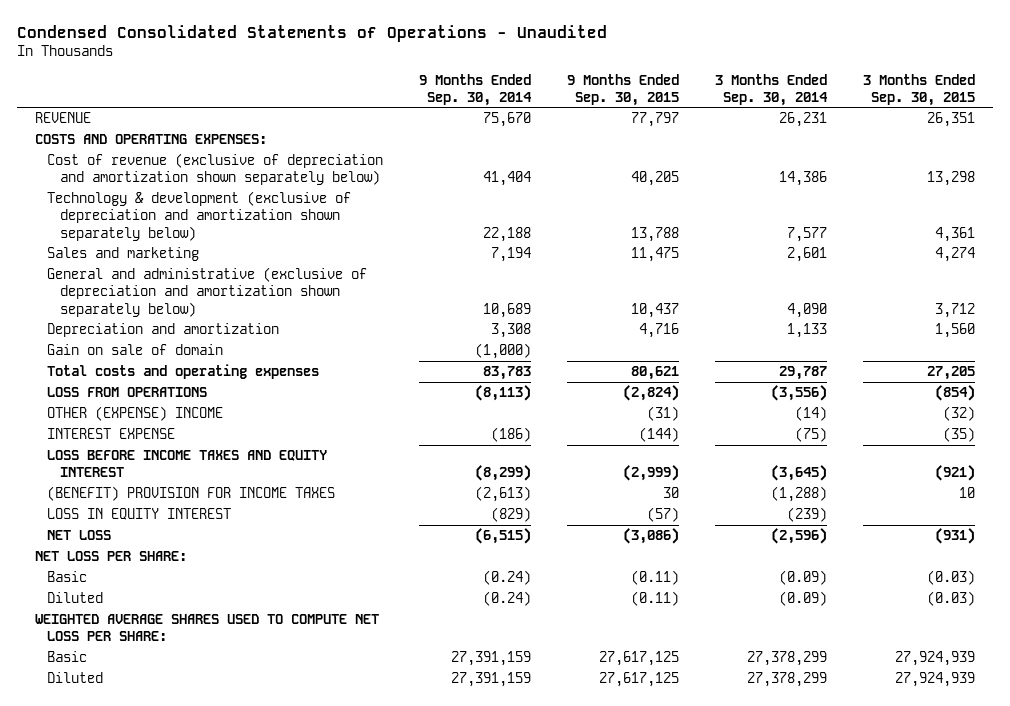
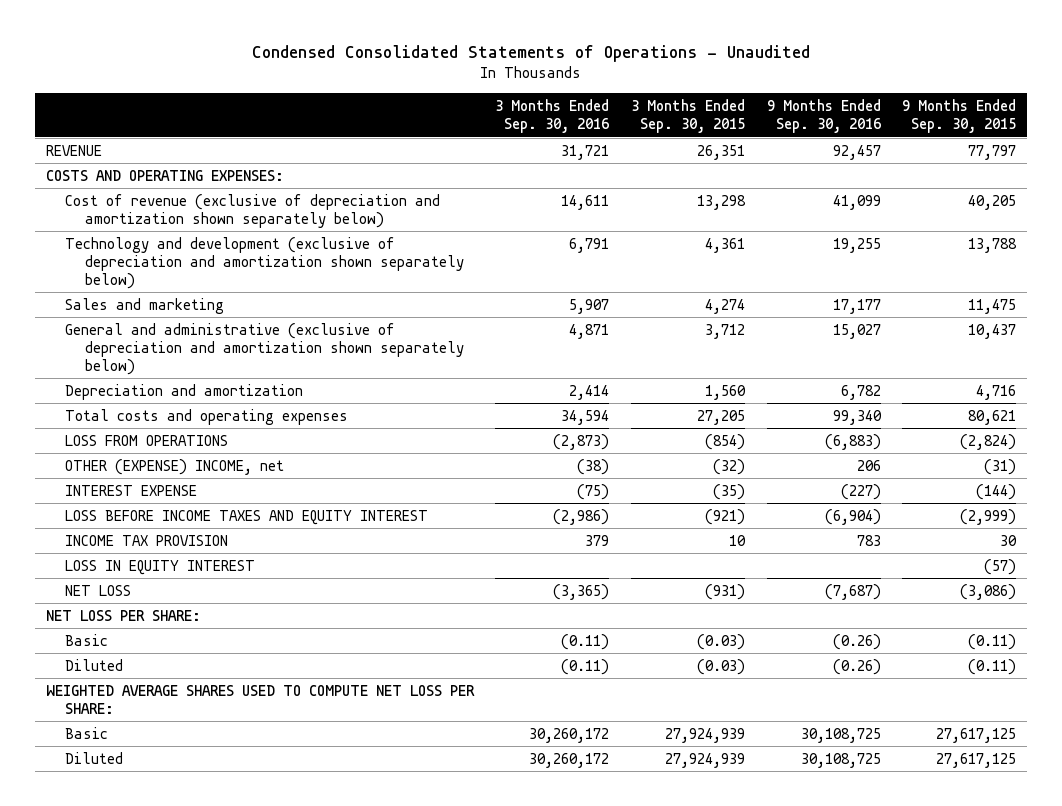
[419,73,533,106] 9 Months Ended Sep. 30, 2014 -> none
[715,73,829,106] 3 Months Ended Sep. 30, 2014 -> none
none -> [495,99,610,134] 3 Months Ended Sep. 30, 2016
none -> [766,99,881,134] 9 Months Ended Sep. 30, 2016
[47,191,352,241] Technology & development (exclusive of depreciation and amortization shown separately below) -> [65,236,465,289] Technology and development (exclusive of depreciation and amortization shown separately below)
[47,344,224,356] Gain on sale of domain -> none
[47,406,224,422] OTHER (EXPENSE) INCOME -> [65,458,285,475] OTHER (EXPENSE) INCOME, net
[47,486,336,502] (BENEFIT) PROVISION FOR INCOME TAXES -> [65,534,229,546] INCOME TAX PROVISION

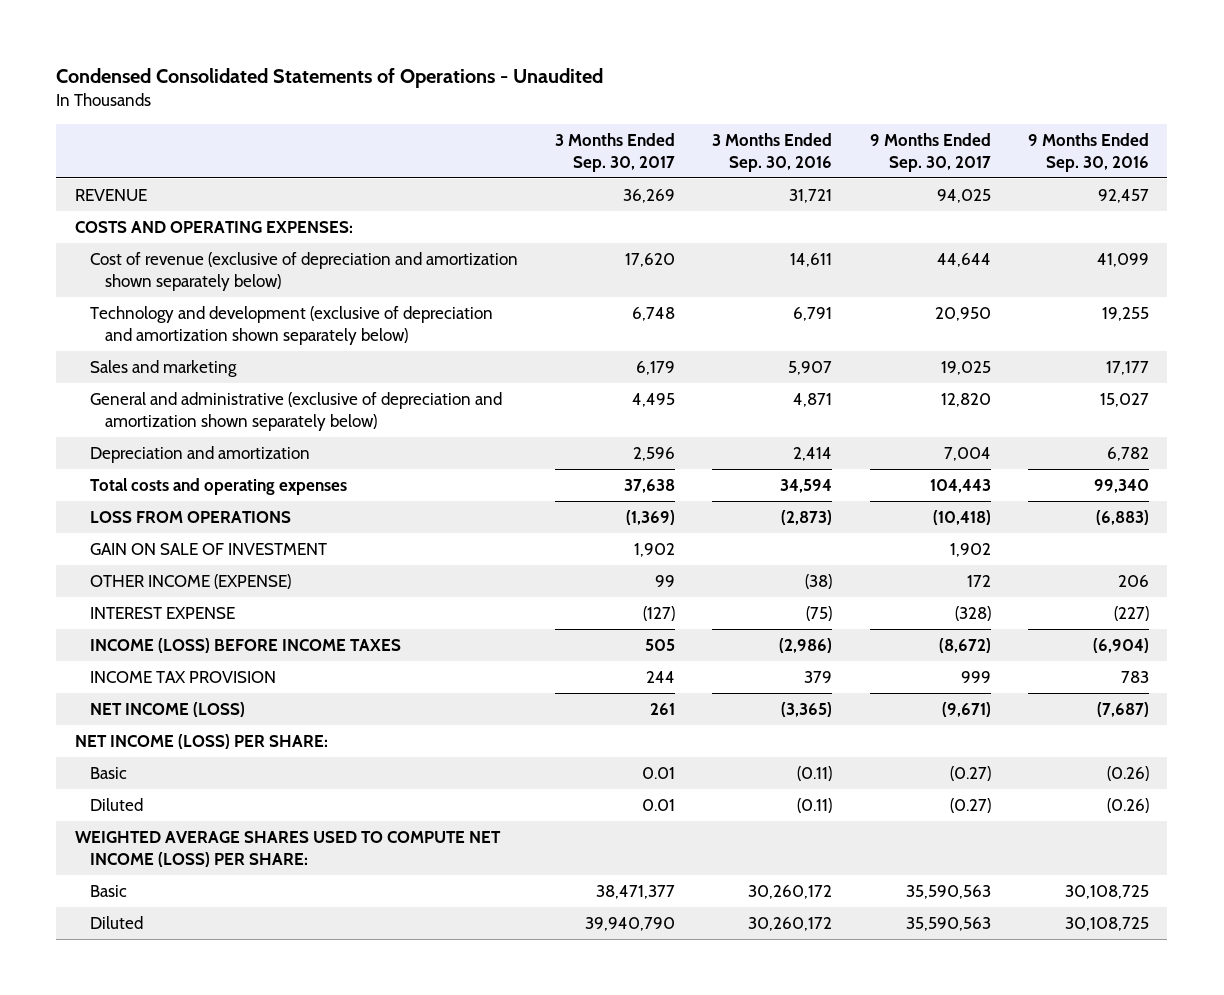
[630,99,745,134] 3 Months Ended Sep. 30, 2015 -> none
[902,99,1017,134] 9 Months Ended Sep. 30, 2015 -> none
none -> [555,132,676,172] 3 Months Ended Sep. 30, 2017
none -> [869,132,991,172] 9 Months Ended Sep. 30, 2017
none -> [89,542,327,555] GAIN ON SALE OF INVESTMENT
[65,458,285,475] OTHER (EXPENSE) INCOME, net -> [89,573,291,589] OTHER INCOME (EXPENSE)
[65,509,429,525] LOSS BEFORE INCOME TAXES AND EQUITY INTEREST -> [89,637,401,653] INCOME (LOSS) BEFORE INCOME TAXES
[65,559,256,575] LOSS IN EQUITY INTEREST -> none
[65,584,132,596] NET LOSS -> [89,701,245,717] NET INCOME (LOSS)
[45,609,201,621] NET LOSS PER SHARE: -> [75,733,329,749] NET INCOME (LOSS) PER SHARE:
[45,684,475,714] WEIGHTED AVERAGE SHARES USED TO COMPUTE NET LOSS PER SHARE: -> [75,830,502,868] WEIGHTED AVERAGE SHARES USED TO COMPUTE NET INCOME (LOSS) PER SHARE:

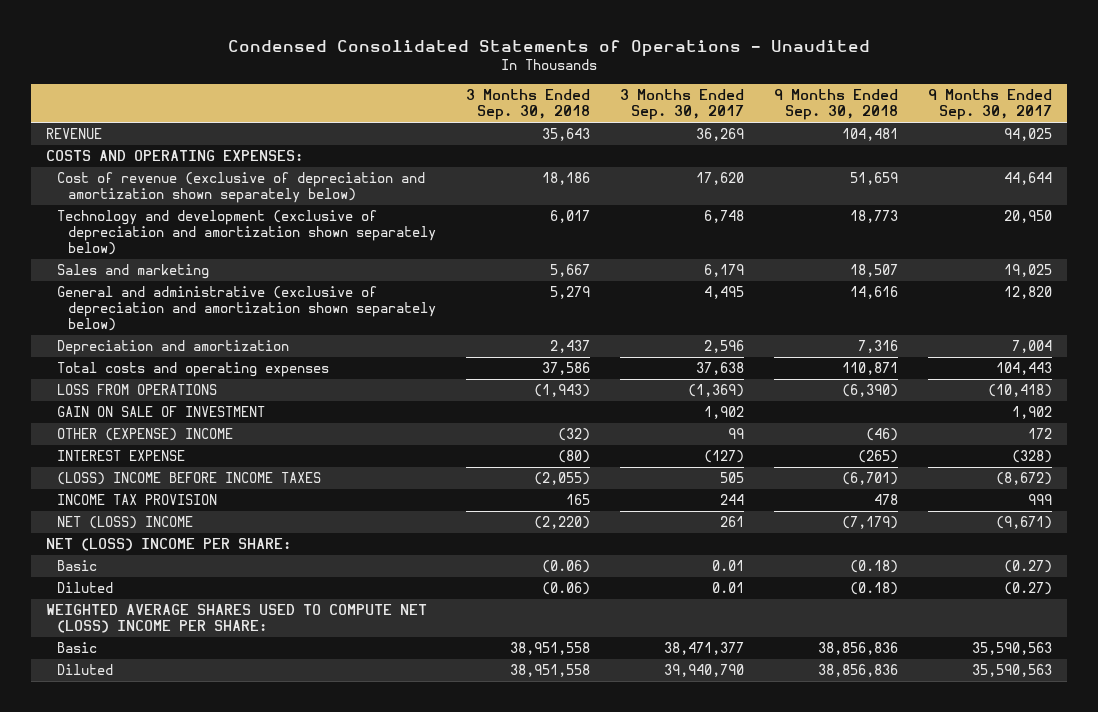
[712,132,833,172] 3 Months Ended Sep. 30, 2016 -> none
[1027,132,1149,172] 9 Months Ended Sep. 30, 2016 -> none
none -> [465,89,590,121] 3 Months Ended Sep. 30, 2018
none -> [774,89,899,121] 9 Months Ended Sep. 30, 2018
[89,573,291,589] OTHER INCOME (EXPENSE) -> [56,428,233,442] OTHER (EXPENSE) INCOME
[89,637,401,653] INCOME (LOSS) BEFORE INCOME TAXES -> [56,472,321,486] (LOSS) INCOME BEFORE INCOME TAXES
[89,701,245,717] NET INCOME (LOSS) -> [56,516,193,530] NET (LOSS) INCOME
[75,733,329,749] NET INCOME (LOSS) PER SHARE: -> [45,538,291,552] NET (LOSS) INCOME PER SHARE:
[75,830,502,868] WEIGHTED AVERAGE SHARES USED TO COMPUTE NET INCOME (LOSS) PER SHARE: -> [45,604,427,634] WEIGHTED AVERAGE SHARES USED TO COMPUTE NET (LOSS) INCOME PER SHARE:

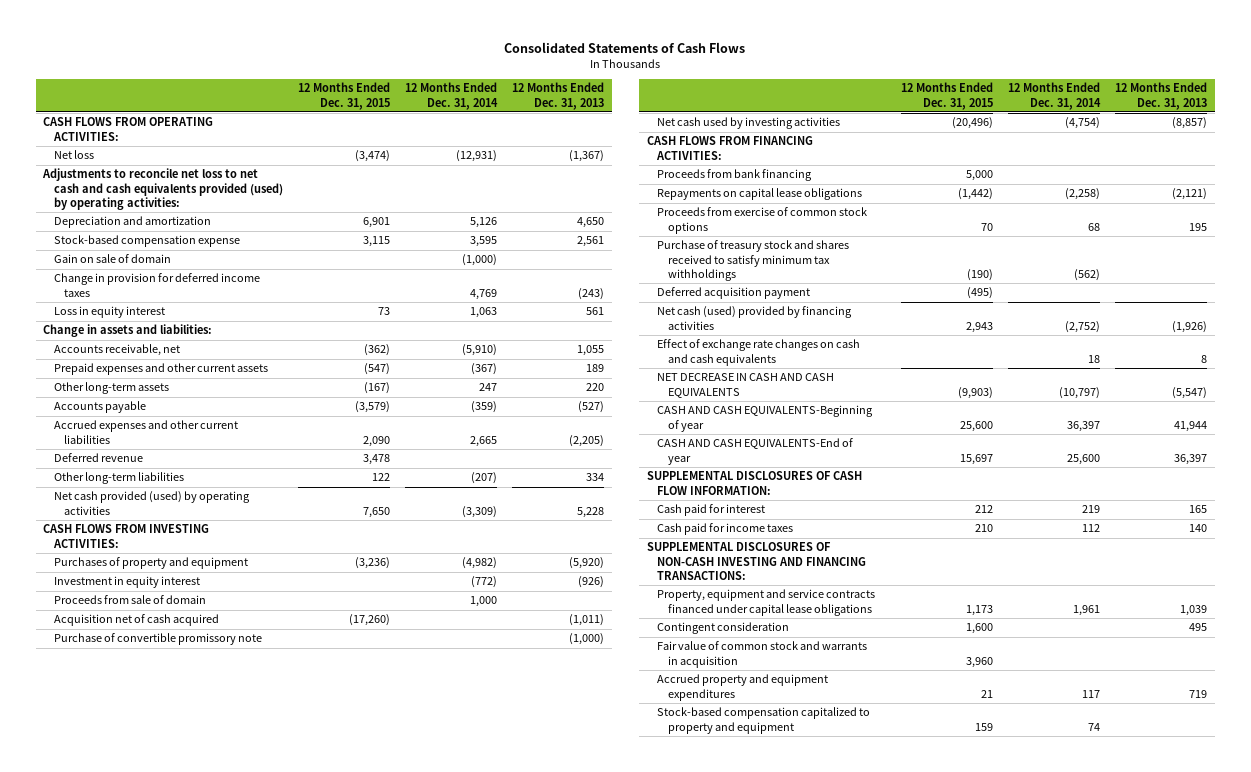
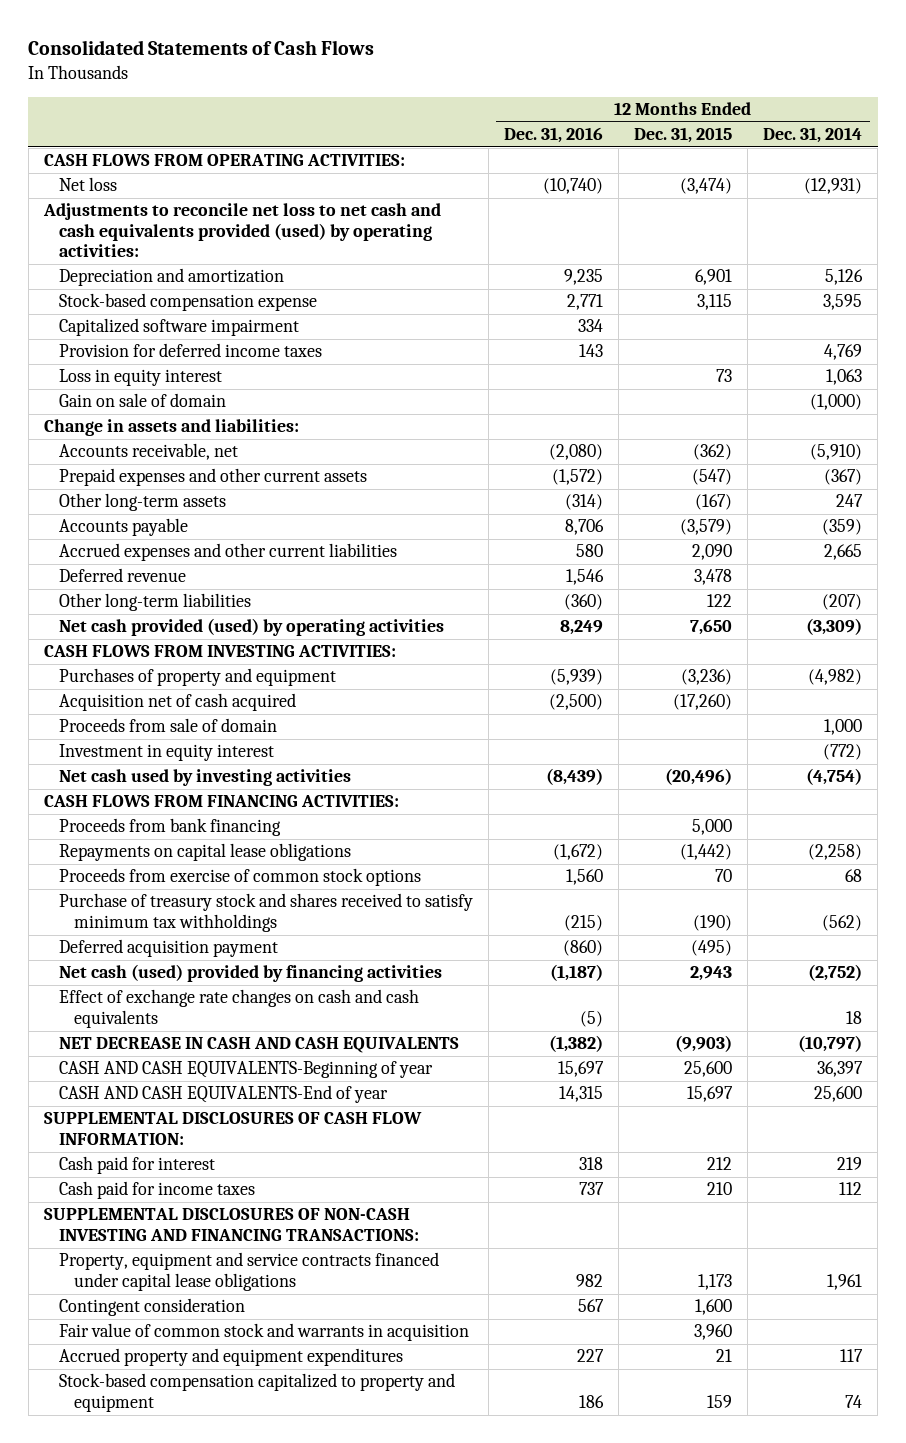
[512,82,605,110] 12 Months Ended Dec. 31, 2013 -> none
none -> [503,127,603,144] Dec. 31, 2016
none -> [58,318,299,337] Capitalized software impairment
[53,273,260,297] Change in provision for deferred income taxes -> [58,343,322,358] Provision for deferred income taxes
[53,254,171,264] Gain on sale of domain -> [58,393,226,408] Gain on sale of domain
[53,633,262,646] Purchase of convertible promissory note -> none
[53,595,206,605] Proceeds from sale of domain -> [58,718,277,733] Proceeds from sale of domain
[53,576,200,589] Investment in equity interest -> [58,744,274,762] Investment in equity interest

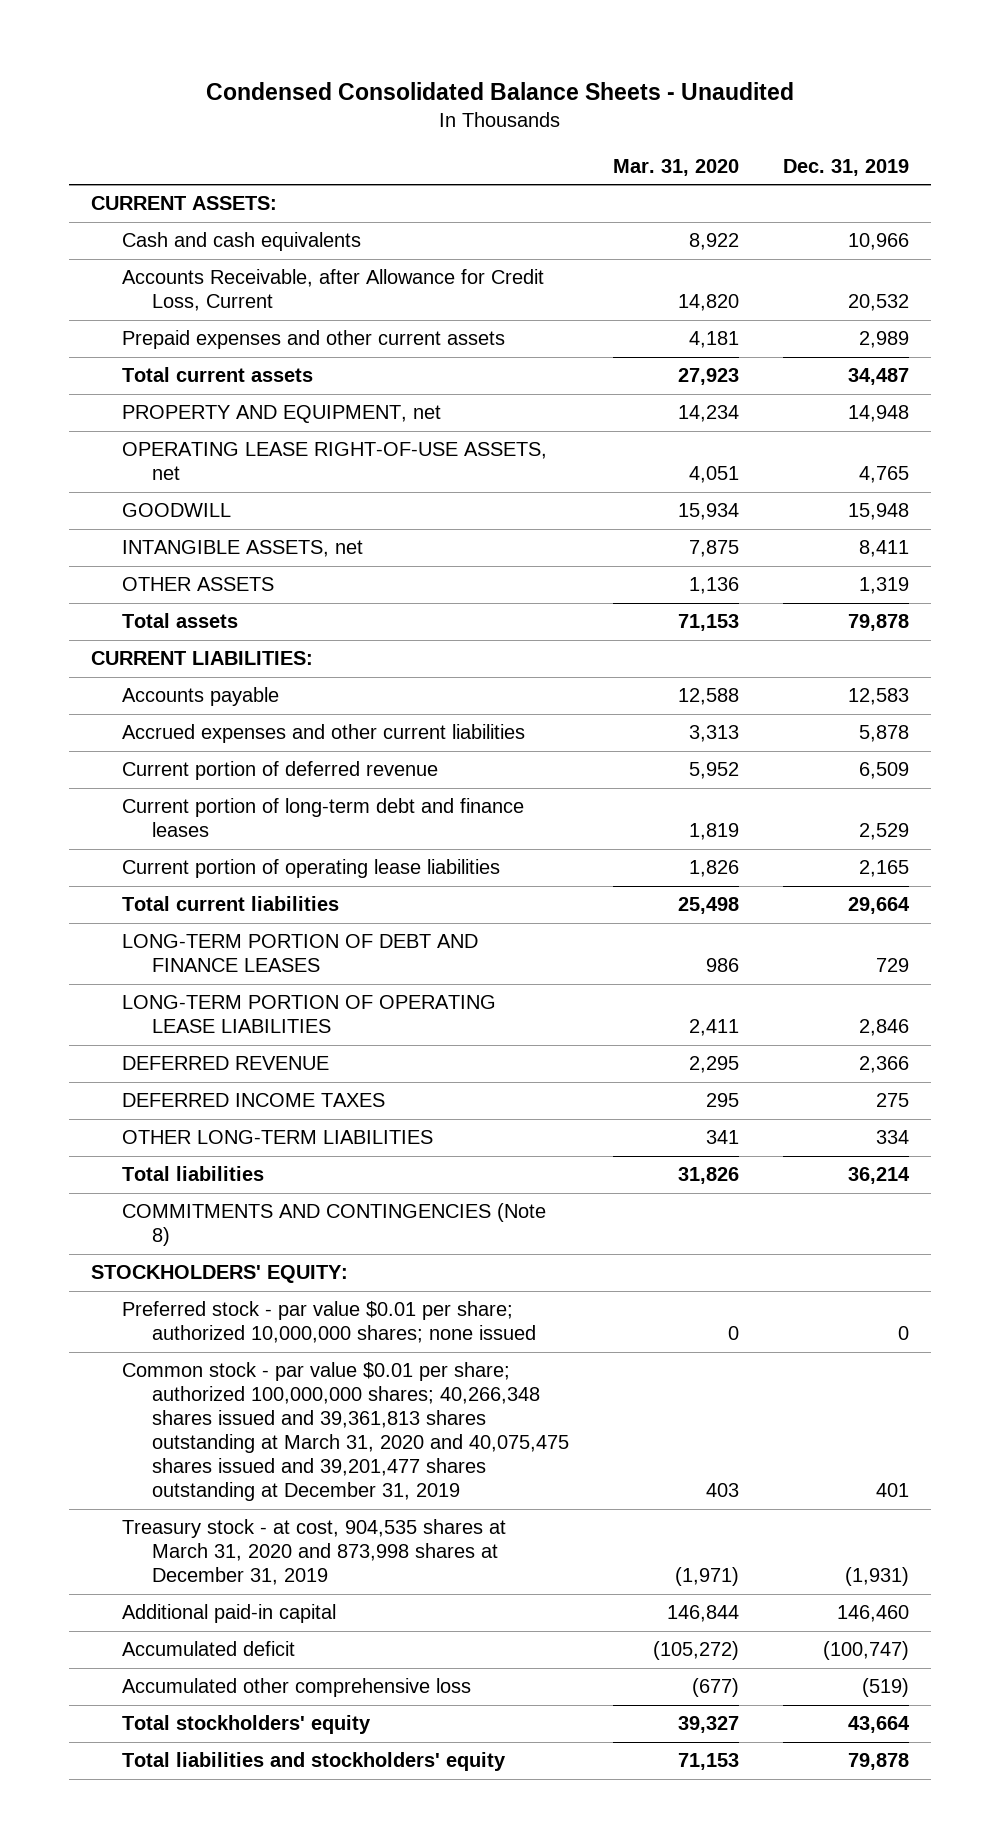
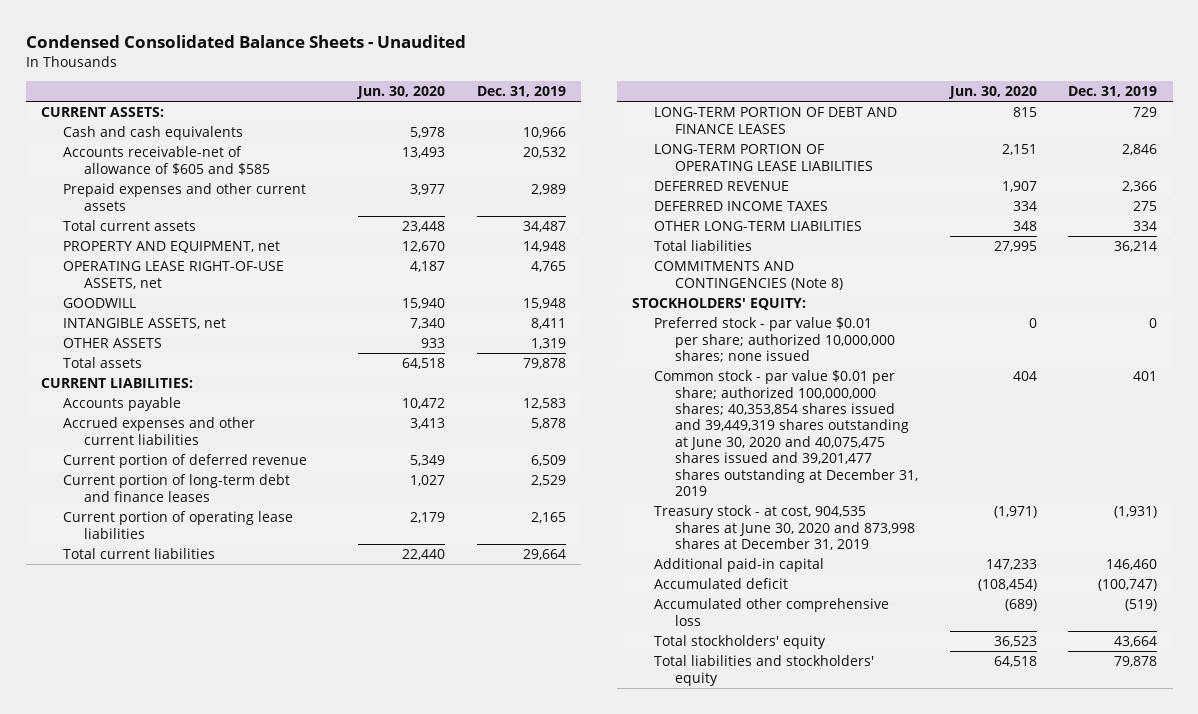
[613,158,740,176] Mar. 31, 2020 -> none
none -> [356,85,446,99] Jun. 30, 2020
[121,269,544,312] Accounts Receivable, after Allowance for Credit Loss, Current -> [62,146,270,175] Accounts receivable-net of allowance of $605 and $585
[121,1362,570,1502] Common stock - par value $0.01 per share; authorized 100,000,000 shares; 40,266,348 shares issued and 39,361,813 shares outstanding at March 31, 2020 and 40,075,475 shares issued and 39,201,477 shares outstanding at December 31, 2019 -> [653,370,919,496] Common stock - par value $0.01 per share; authorized 100,000,000 shares; 40,353,854 shares issued and 39,449,319 shares outstanding at June 30, 2020 and 40,075,475 shares issued and 39,201,477 shares outstanding at December 31, 2019
[121,1519,506,1586] Treasury stock - at cost, 904,535 shares at March 31, 2020 and 873,998 shares at December 31, 2019 -> [653,505,916,550] Treasury stock - at cost, 904,535 shares at June 30, 2020 and 873,998 shares at December 31, 2019

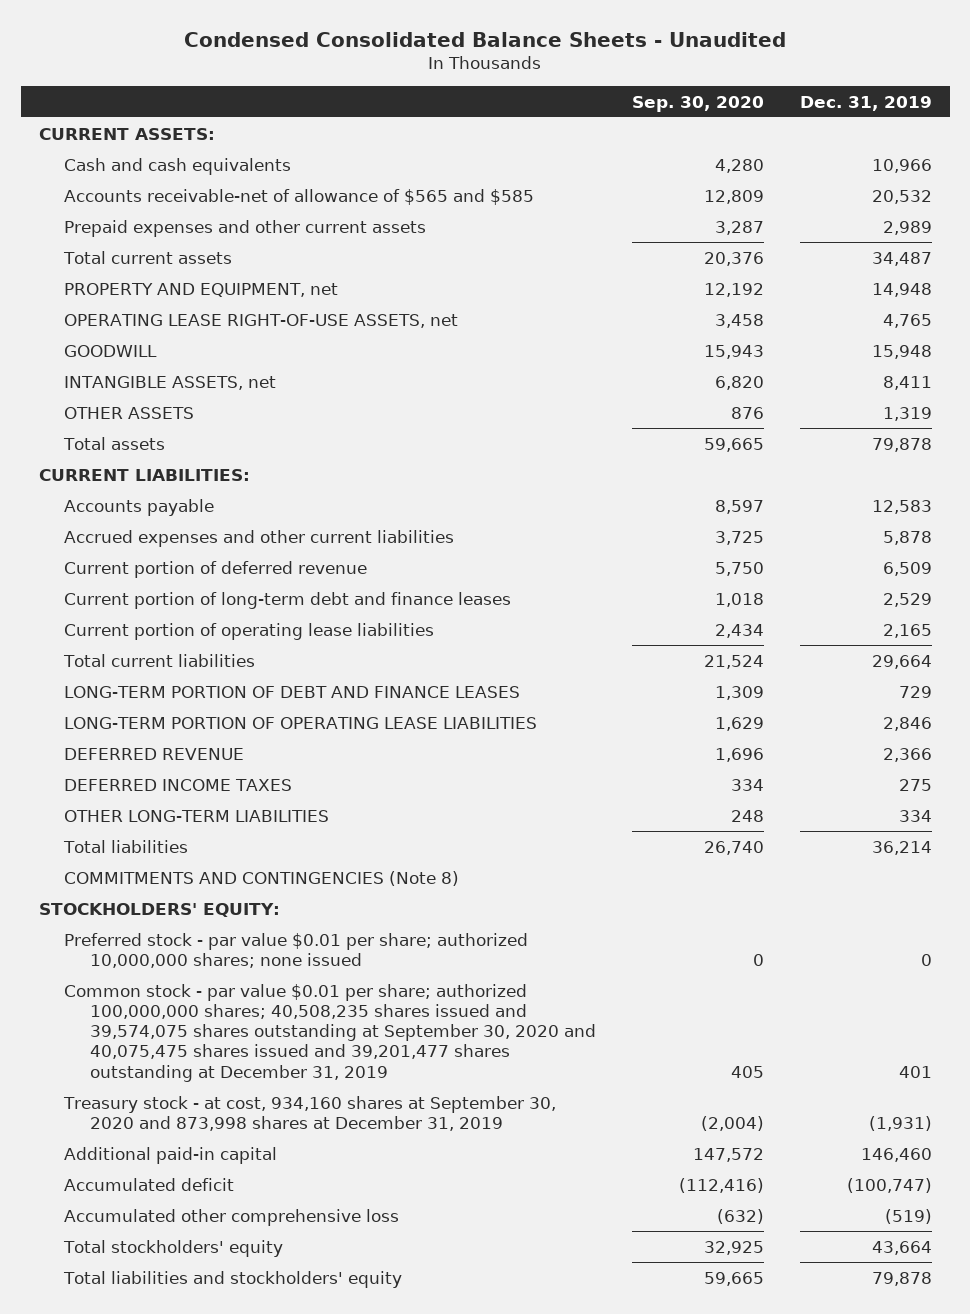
[356,85,446,99] Jun. 30, 2020 -> none
none -> [631,95,764,112] Sep. 30, 2020
[62,146,270,175] Accounts receivable-net of allowance of $605 and $585 -> [64,188,535,205] Accounts receivable-net of allowance of $565 and $585
[653,370,919,496] Common stock - par value $0.01 per share; authorized 100,000,000 shares; 40,353,854 shares issued and 39,449,319 shares outstanding at June 30, 2020 and 40,075,475 shares issued and 39,201,477 shares outstanding at December 31, 2019 -> [64,983,596,1082] Common stock - par value $0.01 per share; authorized 100,000,000 shares; 40,508,235 shares issued and 39,574,075 shares outstanding at September 30, 2020 and 40,075,475 shares issued and 39,201,477 shares outstanding at December 31, 2019
[653,505,916,550] Treasury stock - at cost, 904,535 shares at June 30, 2020 and 873,998 shares at December 31, 2019 -> [63,1095,557,1131] Treasury stock - at cost, 934,160 shares at September 30, 2020 and 873,998 shares at December 31, 2019

